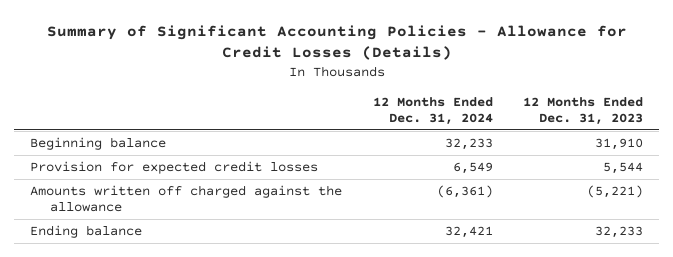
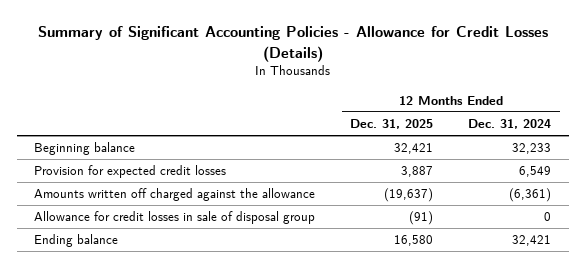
[523,96,644,125] 12 Months Ended Dec. 31, 2023 -> none
none -> [350,119,434,130] Dec. 31, 2025
none -> [34,211,316,225] Allowance for credit losses in sale of disposal group

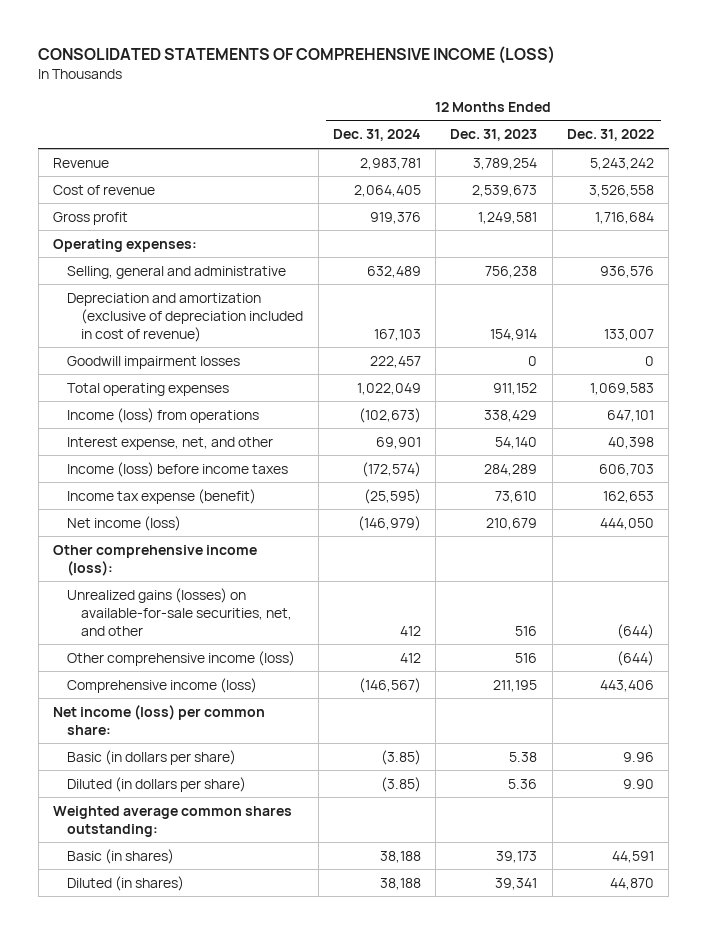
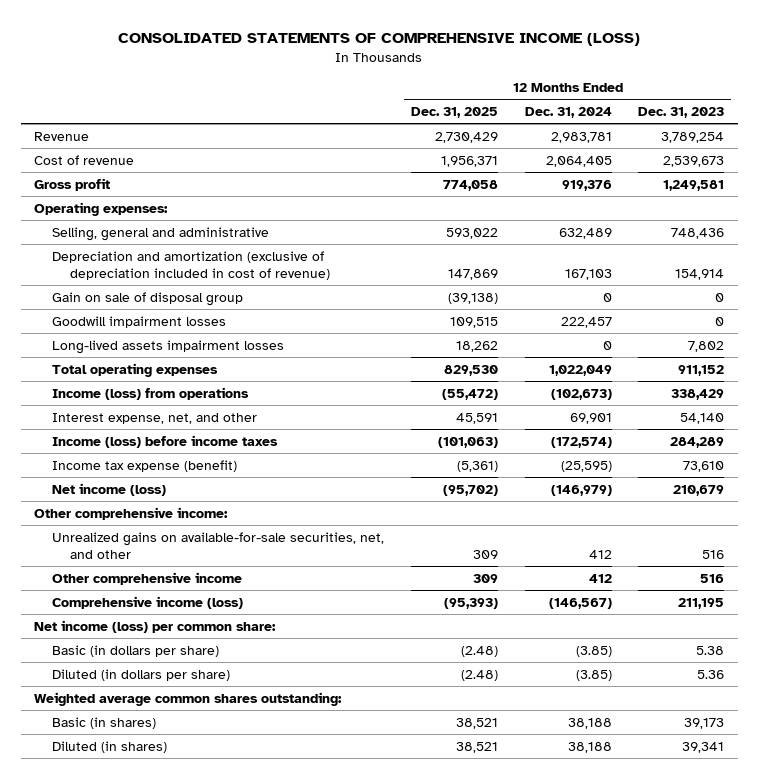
[566,129,654,142] Dec. 31, 2022 -> none
none -> [410,107,498,119] Dec. 31, 2025
[485,265,538,278] 756,238 -> [671,227,725,239] 748,436
none -> [51,291,243,306] Gain on sale of disposal group
none -> [51,339,284,354] Long-lived assets impairment losses
[52,544,257,576] Other comprehensive income (loss): -> [34,506,229,520] Other comprehensive income:
[67,587,293,636] Unrealized gains (losses) on available-for-sale securities, net, and other -> [51,531,384,559] Unrealized gains on available-for-sale securities, net, and other
[67,650,296,666] Other comprehensive income (loss) -> [51,571,242,585] Other comprehensive income

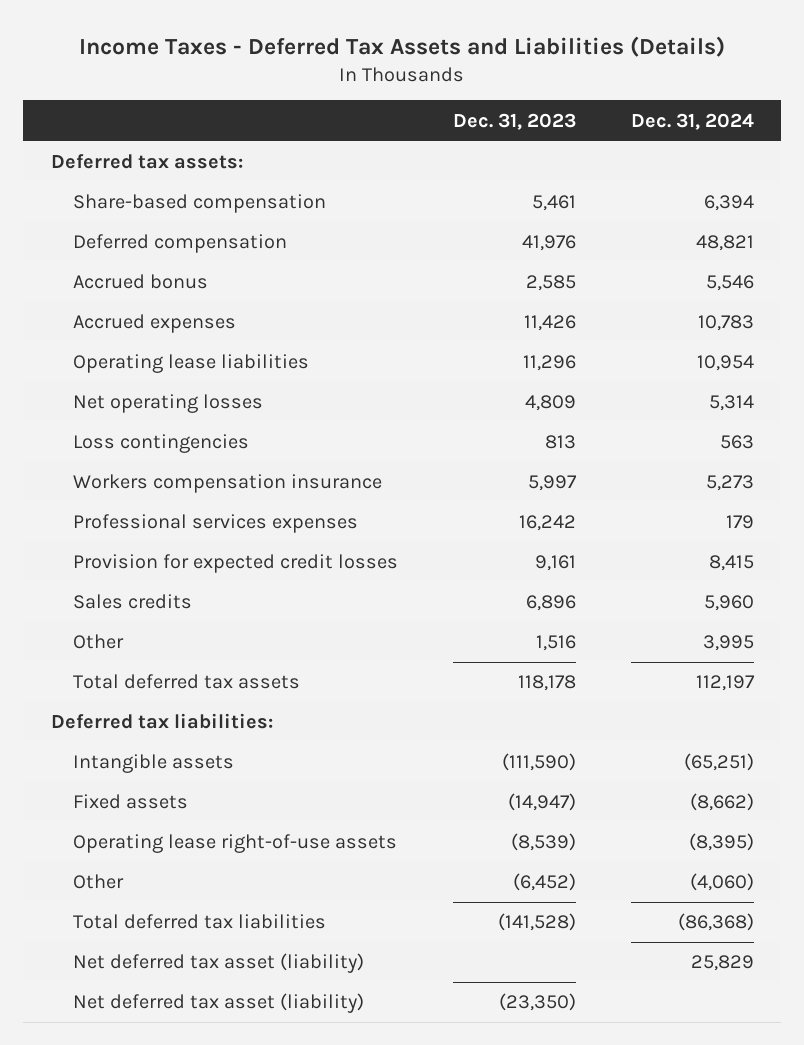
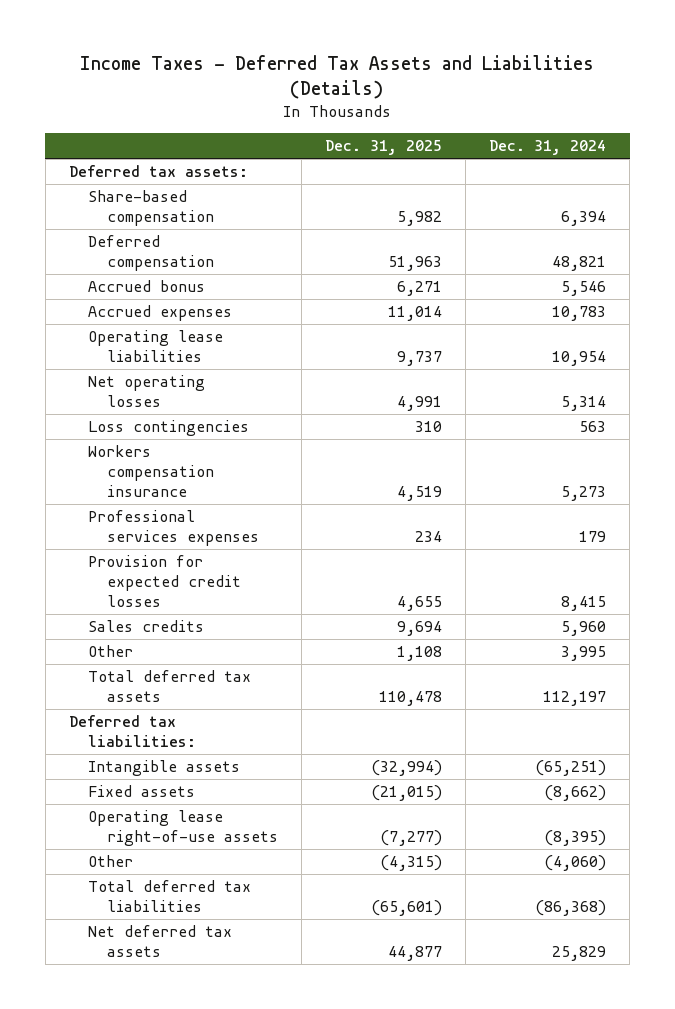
[452,112,576,130] Dec. 31, 2023 -> none
none -> [325,140,443,156] Dec. 31, 2025
[73,993,365,1014] Net deferred tax asset (liability) -> none
[73,953,365,974] Net deferred tax asset (liability) -> [88,925,233,958] Net deferred tax assets

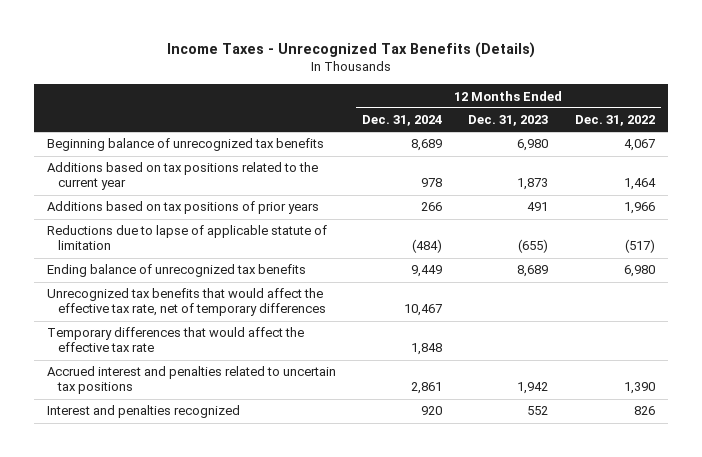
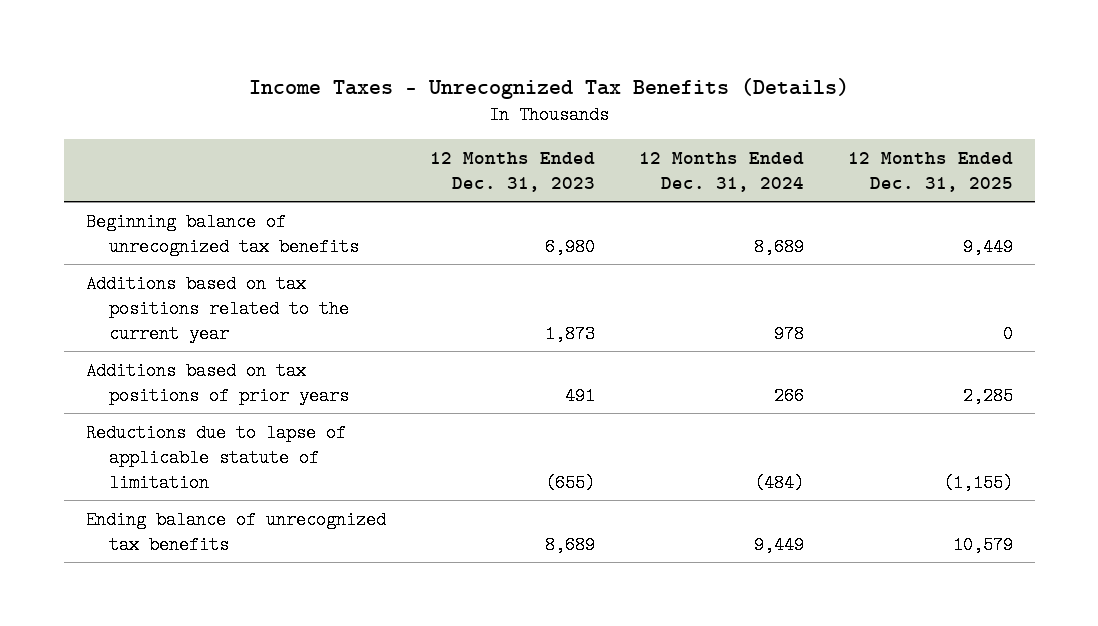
[574,115,655,127] Dec. 31, 2022 -> none
none -> [847,151,1013,192] 12 Months Ended Dec. 31, 2025
[47,288,326,317] Unrecognized tax benefits that would affect the effective tax rate, net of temporary differences -> none
[47,327,305,353] Temporary differences that would affect the effective tax rate -> none
[47,366,337,395] Accrued interest and penalties related to uncertain tax positions -> none
[47,405,241,419] Interest and penalties recognized -> none

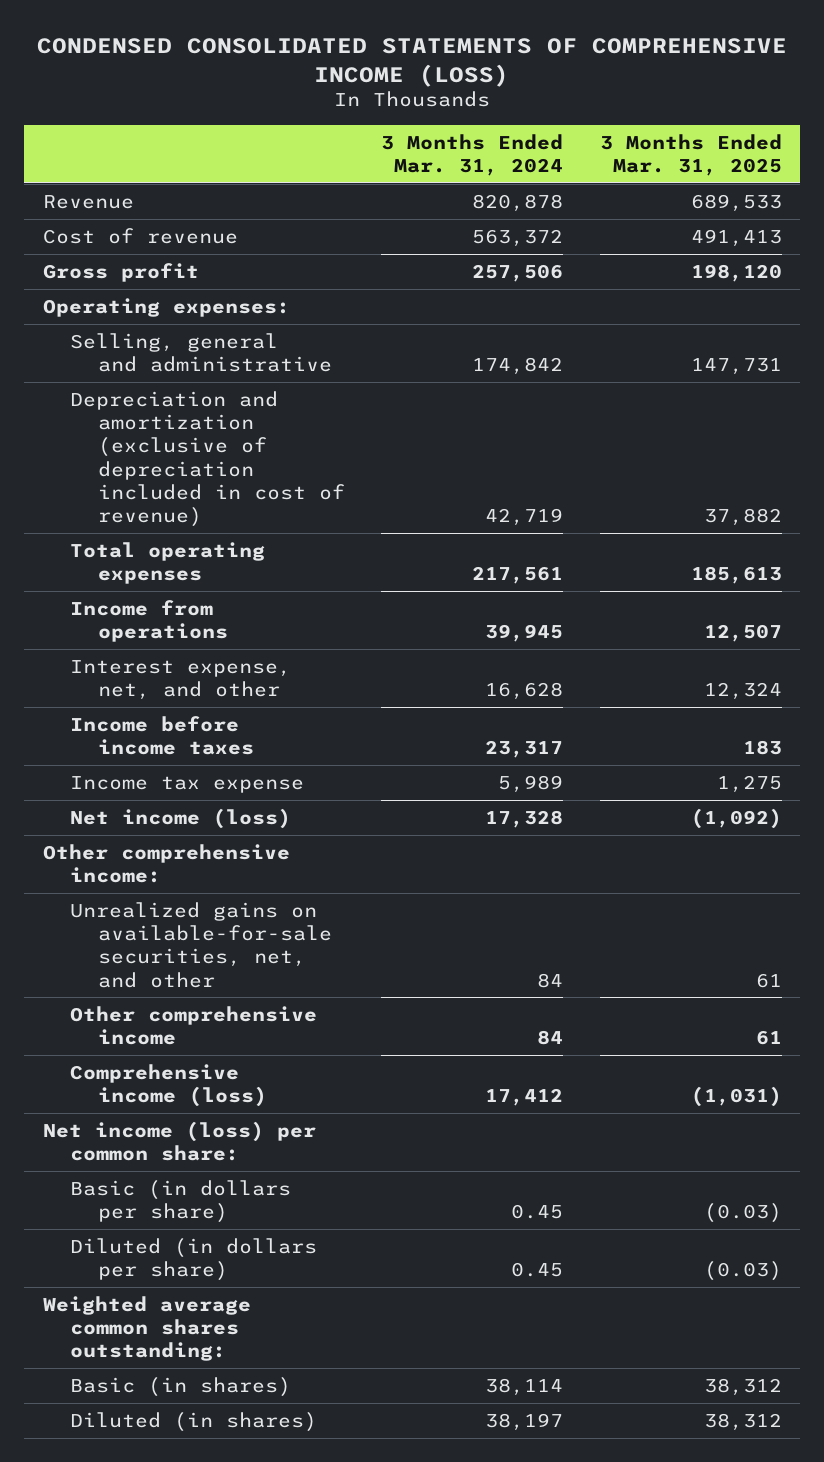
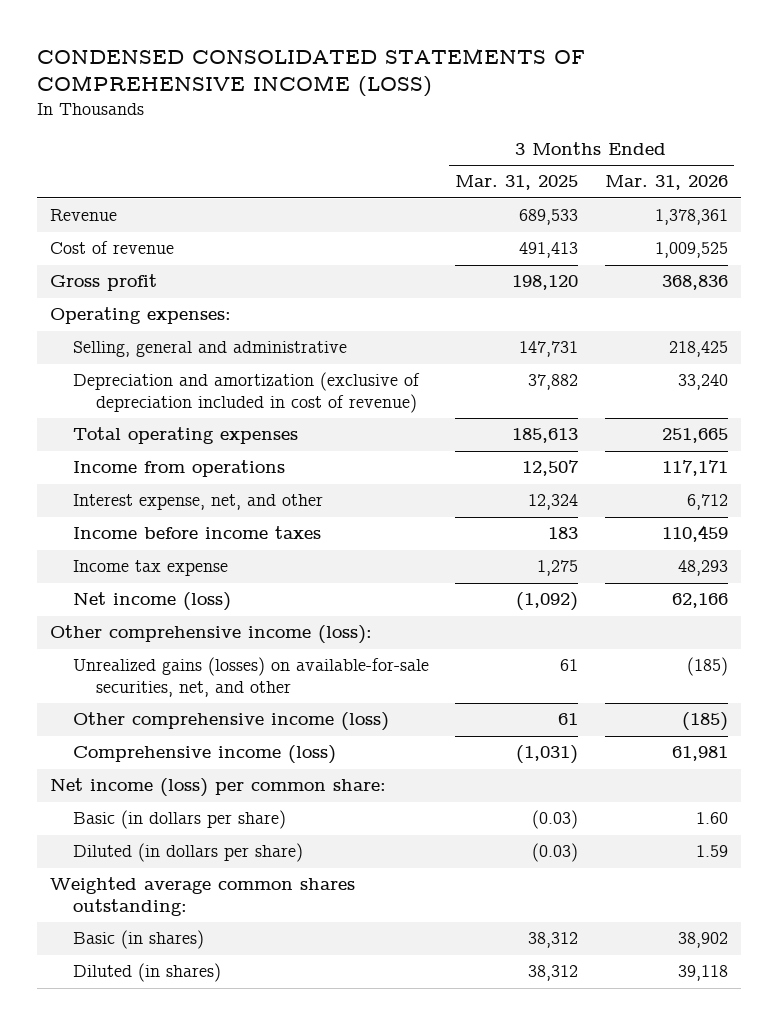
[381,133,564,176] 3 Months Ended Mar. 31, 2024 -> none
none -> [604,175,728,191] Mar. 31, 2026
[42,843,290,884] Other comprehensive income: -> [50,625,373,645] Other comprehensive income (loss):
[70,901,332,988] Unrealized gains on available-for-sale securities, net, and other -> [72,657,429,698] Unrealized gains (losses) on available-for-sale securities, net, and other
[70,1005,318,1046] Other comprehensive income -> [72,712,389,732] Other comprehensive income (loss)

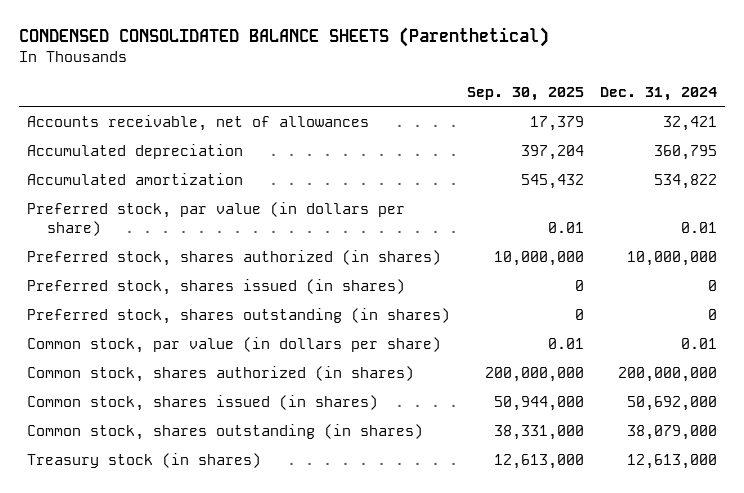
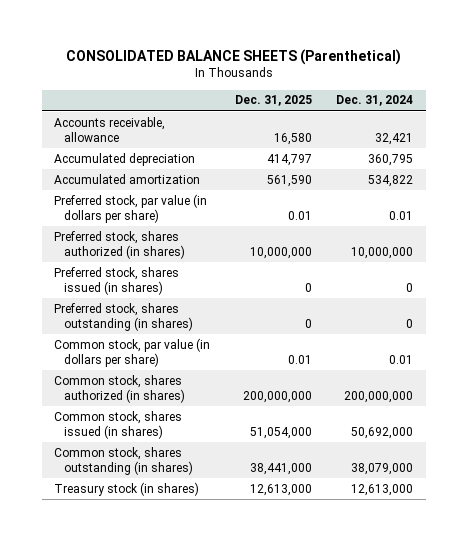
[19,27,550,48] CONDENSED CONSOLIDATED BALANCE SHEETS (Parenthetical) -> [65,48,401,65] CONSOLIDATED BALANCE SHEETS (Parenthetical)
[466,87,584,102] Sep. 30, 2025 -> none
none -> [234,95,312,107] Dec. 31, 2025
[27,114,370,131] Accounts receivable, net of allowances -> [54,116,166,142] Accounts receivable, allowance

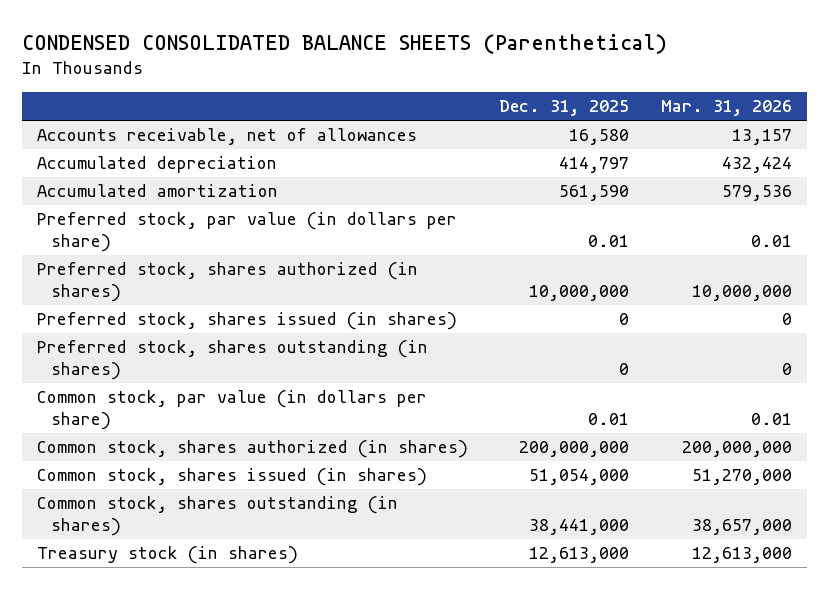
[65,48,401,65] CONSOLIDATED BALANCE SHEETS (Parenthetical) -> [21,33,667,54] CONDENSED CONSOLIDATED BALANCE SHEETS (Parenthetical)
[336,95,414,107] Dec. 31, 2024 -> none
none -> [660,100,792,117] Mar. 31, 2026
[54,116,166,142] Accounts receivable, allowance -> [37,128,418,146] Accounts receivable, net of allowances

